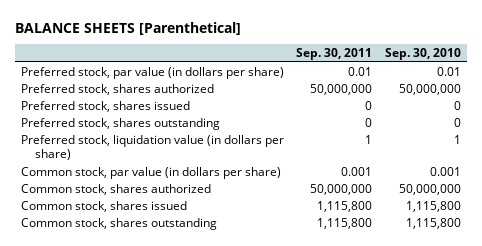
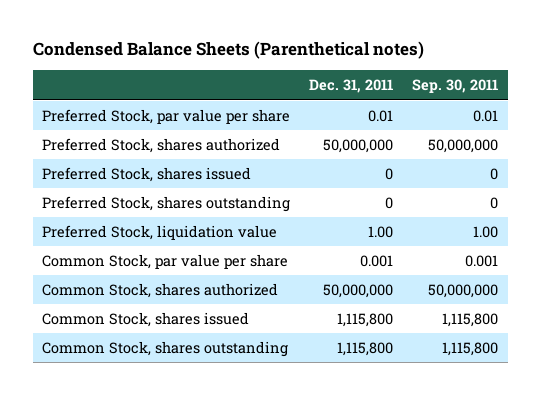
[14,21,241,35] BALANCE SHEETS [Parenthetical] -> [32,41,424,60] Condensed Balance Sheets (Parenthetical notes)
[384,48,461,61] Sep. 30, 2010 -> none
none -> [309,79,394,94] Dec. 31, 2011
[21,66,285,79] Preferred stock, par value (in dollars per share) -> [42,108,291,124] Preferred Stock, par value per share
[21,83,215,95] Preferred stock, shares authorized -> [42,137,281,153] Preferred Stock, shares authorized
[21,100,191,112] Preferred stock, shares issued -> [42,166,252,182] Preferred Stock, shares issued
[21,117,221,130] Preferred stock, shares outstanding -> [42,195,291,212] Preferred Stock, shares outstanding
[21,134,285,161] Preferred stock, liquidation value (in dollars per share) -> [42,224,278,240] Preferred Stock, liquidation value
[365,134,373,144] 1 -> [473,225,499,238] 1.00
[21,166,282,179] Common stock, par value (in dollars per share) -> [42,253,289,269] Common Stock, par value per share
[21,183,212,195] Common stock, shares authorized -> [42,282,279,298] Common Stock, shares authorized
[21,200,188,212] Common stock, shares issued -> [42,311,250,327] Common Stock, shares issued
[21,217,218,230] Common stock, shares outstanding -> [42,340,289,357] Common Stock, shares outstanding

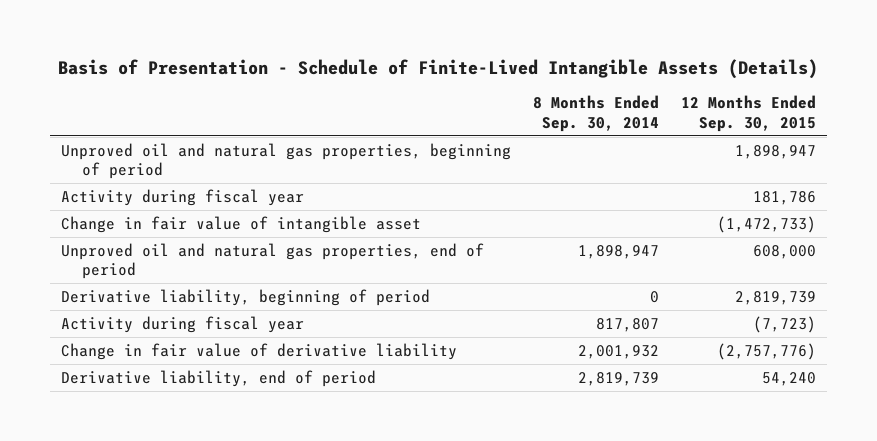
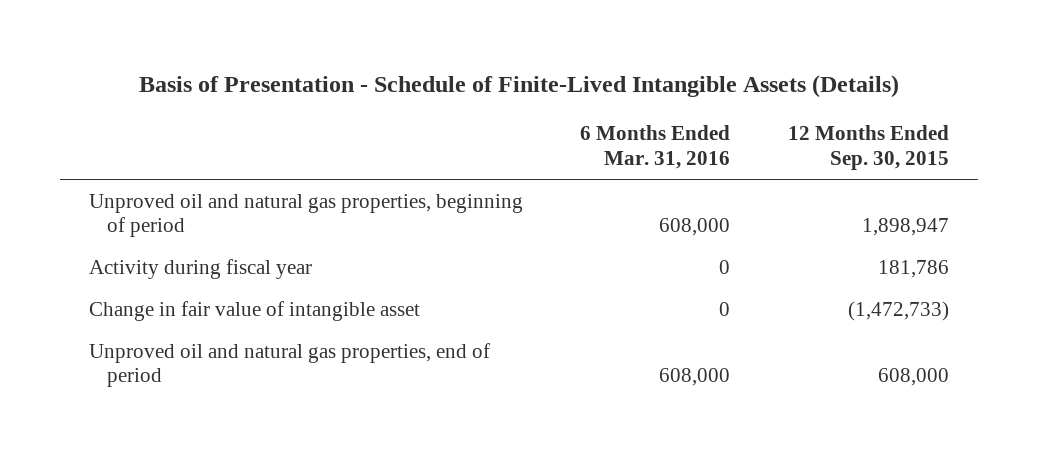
[532,95,659,132] 8 Months Ended Sep. 30, 2014 -> none
none -> [580,125,731,170] 6 Months Ended Mar. 31, 2016
[61,288,431,306] Derivative liability, beginning of period -> none
[61,315,305,333] Activity during fiscal year -> none
[61,342,458,360] Change in fair value of derivative liability -> none
[61,369,377,387] Derivative liability, end of period -> none

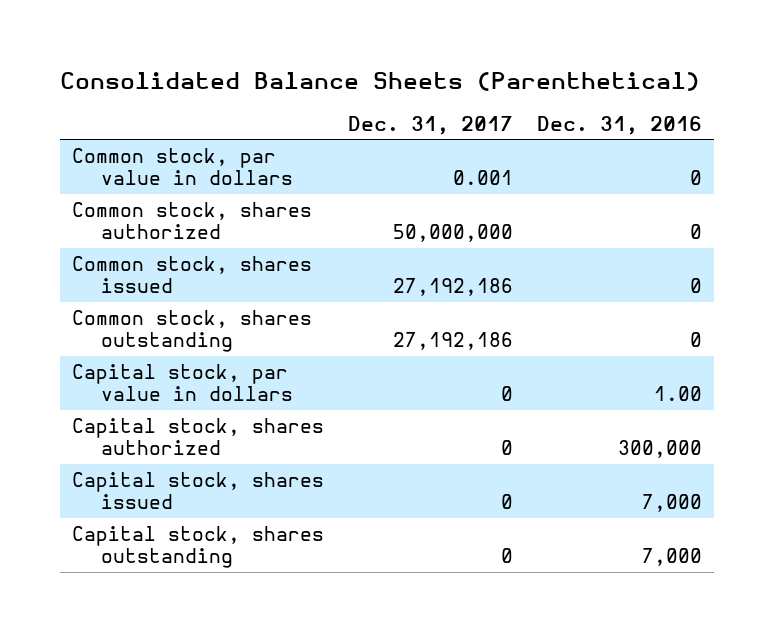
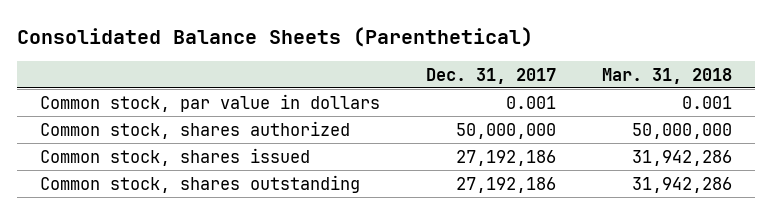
[537,115,703,135] Dec. 31, 2016 -> none
none -> [602,67,733,84] Mar. 31, 2018
[71,363,293,402] Capital stock, par value in dollars -> none
[71,417,324,456] Capital stock, shares authorized -> none
[71,471,324,510] Capital stock, shares issued -> none
[71,525,324,569] Capital stock, shares outstanding -> none

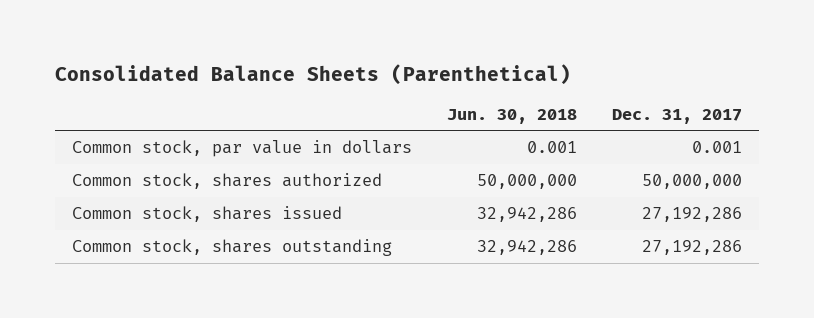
[602,67,733,84] Mar. 31, 2018 -> none
none -> [446,108,577,124] Jun. 30, 2018
[456,149,557,166] 27,192,186 -> [641,207,742,223] 27,192,286
[456,176,557,193] 27,192,186 -> [641,240,742,256] 27,192,286

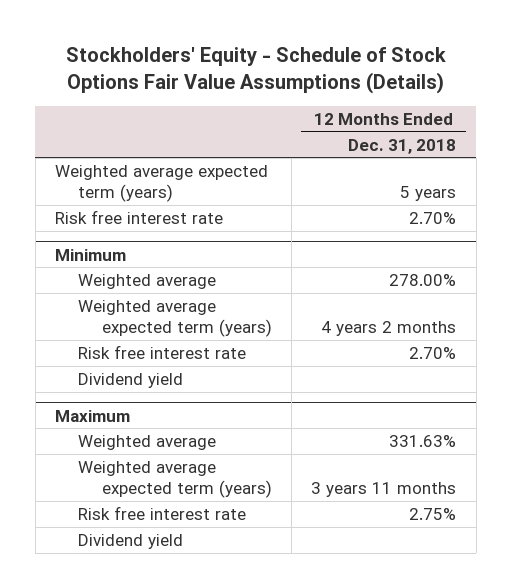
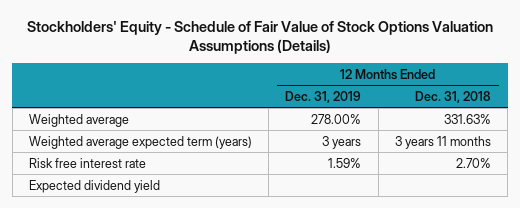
[65,46,446,94] Stockholders' Equity - Schedule of Stock Options Fair Value Assumptions (Details) -> [26,20,493,54] Stockholders' Equity - Schedule of Fair Value of Stock Options Valuation Assumptions (Details)
none -> [285,90,362,103] Dec. 31, 2019
[55,164,269,203] Weighted average expected term (years) -> none
[55,248,127,261] Minimum -> none
[78,273,217,289] Weighted average -> none
[78,299,272,338] Weighted average expected term (years) -> none
[78,344,247,359] Risk free interest rate -> none
[78,372,184,388] Dividend yield -> none
[55,409,131,422] Maximum -> none
[78,505,247,520] Risk free interest rate -> none
[55,209,224,224] Risk free interest rate -> [29,157,147,168] Risk free interest rate
[78,533,184,549] Dividend yield -> [29,179,161,193] Expected dividend yield

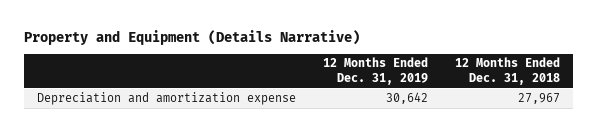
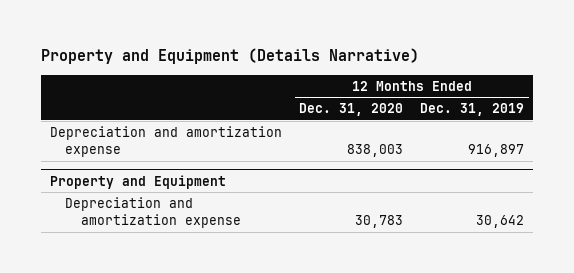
[454,57,560,86] 12 Months Ended Dec. 31, 2018 -> none
none -> [298,103,403,117] Dec. 31, 2020
none -> [49,126,282,158] Depreciation and amortization expense
none -> [49,174,226,189] Property and Equipment

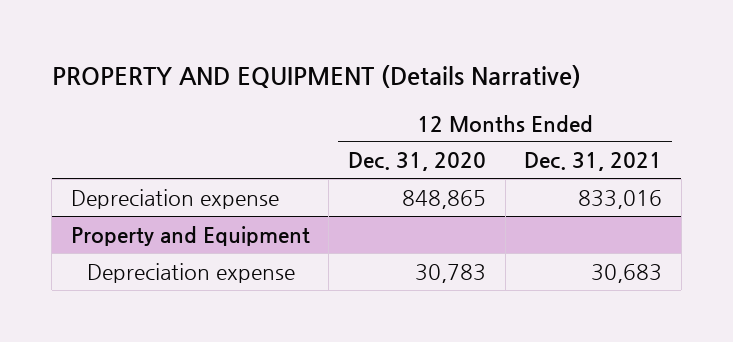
[40,48,419,65] Property and Equipment (Details Narrative) -> [51,65,581,89] PROPERTY AND EQUIPMENT (Details Narrative)
[420,103,525,117] Dec. 31, 2019 -> none
none -> [524,152,663,172] Dec. 31, 2021
[49,126,282,158] Depreciation and amortization expense -> [70,188,279,209] Depreciation expense
[346,144,403,158] 838,003 -> [401,189,486,209] 848,865
[65,197,241,229] Depreciation and amortization expense -> [87,262,296,283] Depreciation expense

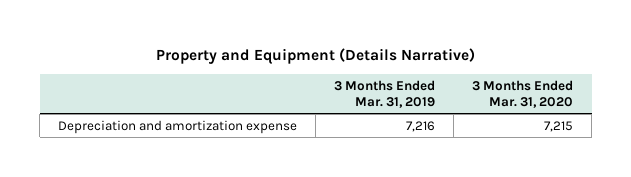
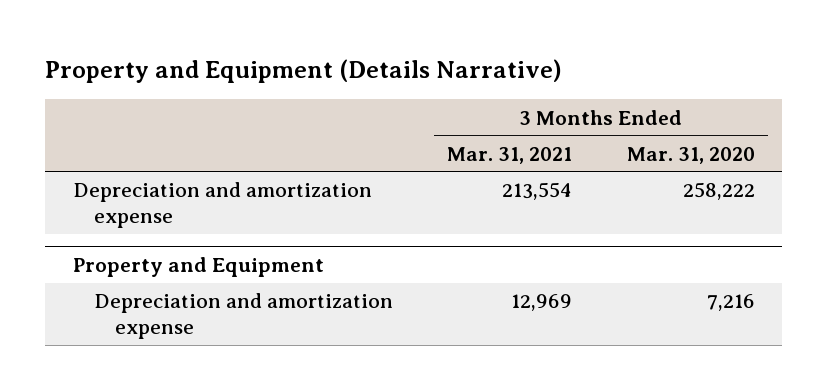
[334,79,436,108] 3 Months Ended Mar. 31, 2019 -> none
none -> [447,146,573,164] Mar. 31, 2021
[544,120,574,132] 7,215 -> [682,182,755,201] 258,222
none -> [72,257,324,278] Property and Equipment
none -> [94,293,394,340] Depreciation and amortization expense

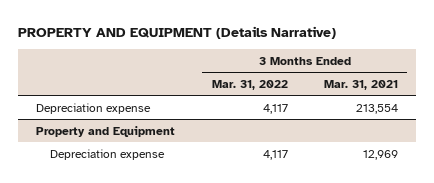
[45,59,563,84] Property and Equipment (Details Narrative) -> [18,25,337,39] PROPERTY AND EQUIPMENT (Details Narrative)
[626,146,755,164] Mar. 31, 2020 -> none
none -> [211,79,288,90] Mar. 31, 2022
[72,182,372,229] Depreciation and amortization expense -> [36,102,152,114] Depreciation expense
[94,293,394,340] Depreciation and amortization expense -> [49,148,165,160] Depreciation expense

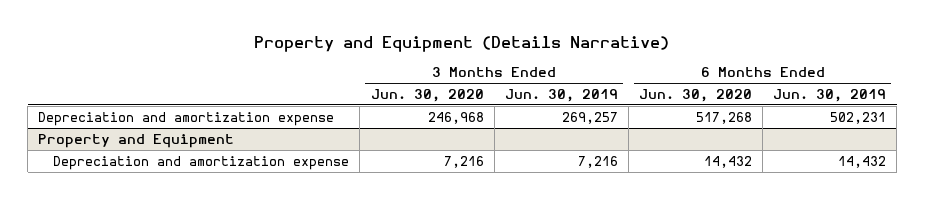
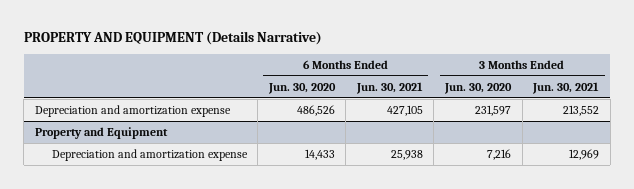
[254,36,670,53] Property and Equipment (Details Narrative) -> [23,31,322,46] PROPERTY AND EQUIPMENT (Details Narrative)
[504,89,618,103] Jun. 30, 2019 -> none
[773,89,887,103] Jun. 30, 2019 -> none
none -> [355,81,423,94] Jun. 30, 2021
none -> [532,81,600,94] Jun. 30, 2021
[427,111,484,124] 246,968 -> [475,104,512,116] 231,597
[695,111,752,124] 517,268 -> [296,104,335,116] 486,526
[703,155,752,168] 14,432 -> [304,148,335,160] 14,433

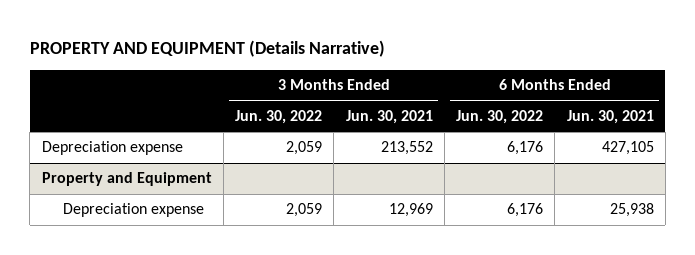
[267,82,336,94] Jun. 30, 2020 -> none
[444,82,513,94] Jun. 30, 2020 -> none
none -> [235,110,323,125] Jun. 30, 2022
none -> [456,110,544,125] Jun. 30, 2022
[34,104,231,117] Depreciation and amortization expense -> [41,141,183,156] Depreciation expense
[51,148,248,161] Depreciation and amortization expense -> [62,203,204,218] Depreciation expense

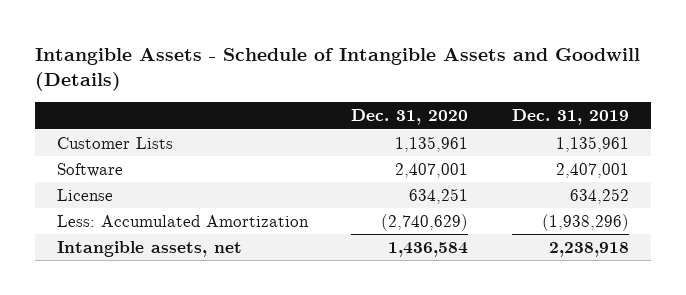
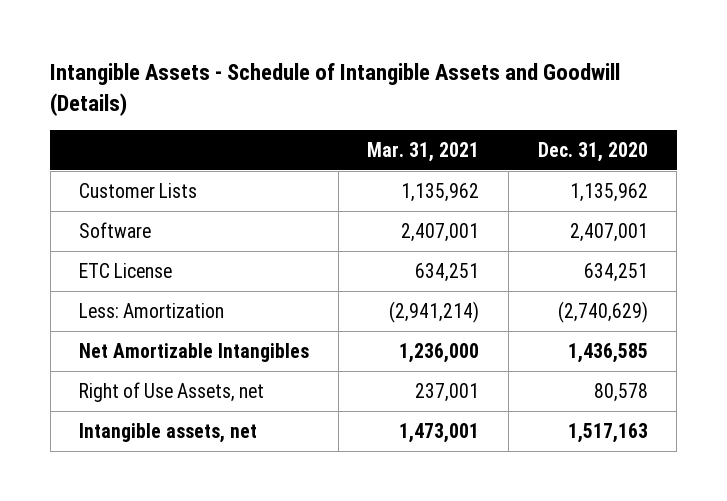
[511,109,629,126] Dec. 31, 2019 -> none
none -> [367,141,480,162] Mar. 31, 2021
[395,135,469,152] 1,135,961 -> [569,182,648,202] 1,135,962
[56,188,113,201] License -> [79,262,173,278] ETC License
[56,214,309,227] Less: Accumulated Amortization -> [79,302,225,318] Less: Amortization
none -> [79,342,310,362] Net Amortizable Intangibles
none -> [79,381,265,402] Right of Use Assets, net
[388,241,469,257] 1,436,584 -> [567,422,648,443] 1,517,163

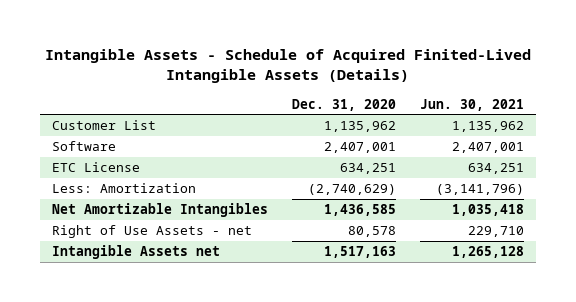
[50,63,621,116] Intangible Assets - Schedule of Intangible Assets and Goodwill (Details) -> [44,49,531,84] Intangible Assets - Schedule of Acquired Finited-Lived Intangible Assets (Details)
[367,141,480,162] Mar. 31, 2021 -> none
none -> [420,98,525,111] Jun. 30, 2021
[79,182,198,198] Customer Lists -> [51,120,156,131] Customer List
[79,381,265,402] Right of Use Assets, net -> [51,225,252,239] Right of Use Assets - net
[79,422,258,443] Intangible assets, net -> [51,245,220,260] Intangible Assets net

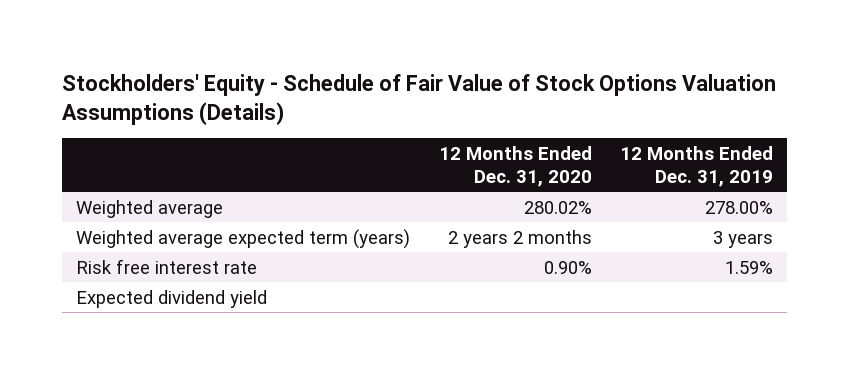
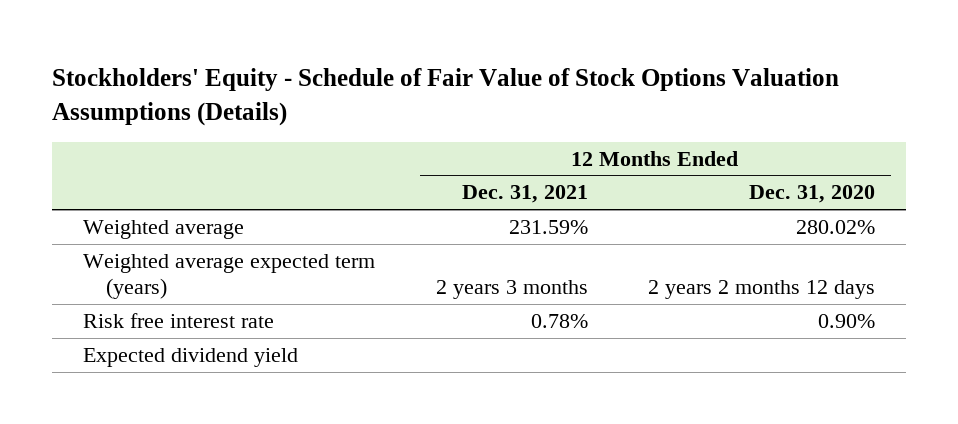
[619,145,773,187] 12 Months Ended Dec. 31, 2019 -> none
none -> [461,185,588,204] Dec. 31, 2021
[447,229,592,248] 2 years 2 months -> [648,280,876,300] 2 years 2 months 12 days

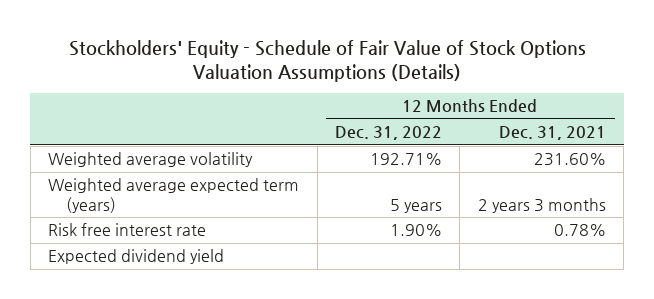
[749,185,876,204] Dec. 31, 2020 -> none
none -> [334,126,442,141] Dec. 31, 2022
[82,219,244,239] Weighted average -> [48,152,254,168] Weighted average volatility
[508,219,588,234] 231.59% -> [533,153,606,167] 231.60%

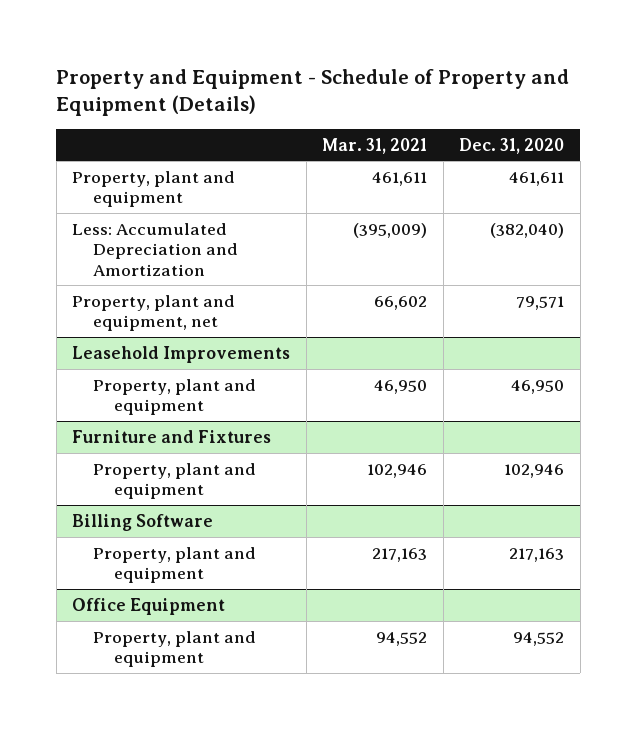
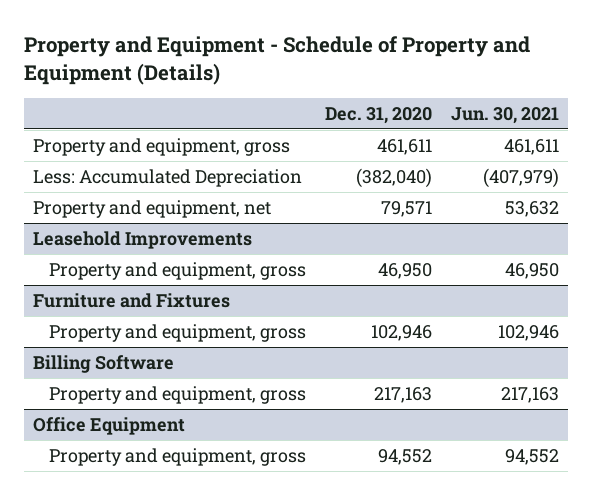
[322,137,428,154] Mar. 31, 2021 -> none
none -> [450,106,559,124] Jun. 30, 2021
[72,170,236,208] Property, plant and equipment -> [33,137,291,156] Property and equipment, gross
[72,222,239,276] Less: Accumulated Depreciation and Amortization -> [33,168,303,187] Less: Accumulated Depreciation
[72,294,236,332] Property, plant and equipment, net -> [33,199,272,218] Property and equipment, net
[93,378,257,416] Property, plant and equipment -> [48,261,306,280] Property and equipment, gross
[93,462,257,500] Property, plant and equipment -> [48,323,306,342] Property and equipment, gross
[93,546,257,584] Property, plant and equipment -> [48,385,306,404] Property and equipment, gross
[93,630,257,668] Property, plant and equipment -> [48,447,306,466] Property and equipment, gross

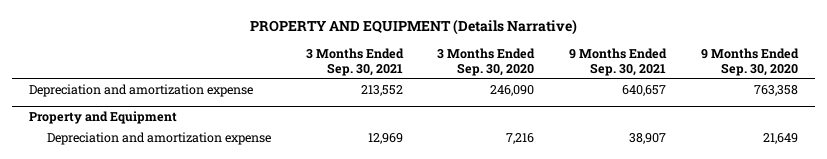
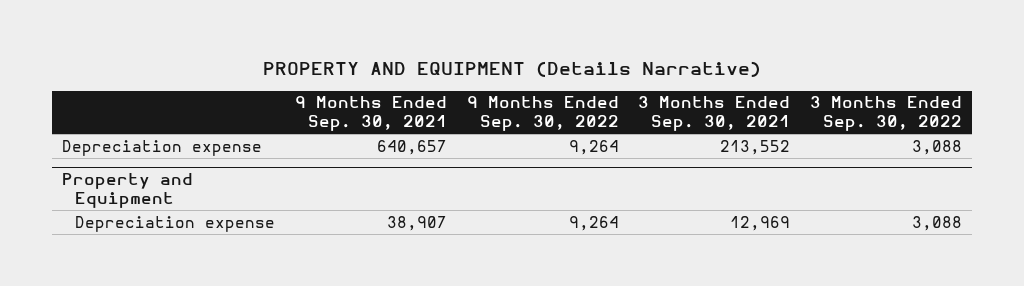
[437,47,536,76] 3 Months Ended Sep. 30, 2020 -> none
[701,47,800,76] 9 Months Ended Sep. 30, 2020 -> none
none -> [466,96,619,132] 9 Months Ended Sep. 30, 2022
none -> [810,96,963,132] 3 Months Ended Sep. 30, 2022
[29,83,254,97] Depreciation and amortization expense -> [61,139,262,156] Depreciation expense
[46,131,271,145] Depreciation and amortization expense -> [75,215,276,232] Depreciation expense

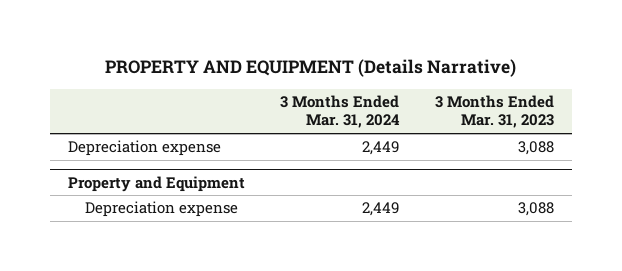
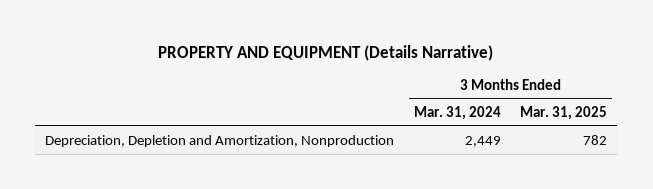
[434,95,554,129] 3 Months Ended Mar. 31, 2023 -> none
none -> [520,105,608,120] Mar. 31, 2025
[67,175,245,192] Property and Equipment -> none
[85,201,239,218] Depreciation expense -> none
[67,140,221,157] Depreciation expense -> [45,135,395,148] Depreciation, Depletion and Amortization, Nonproduction

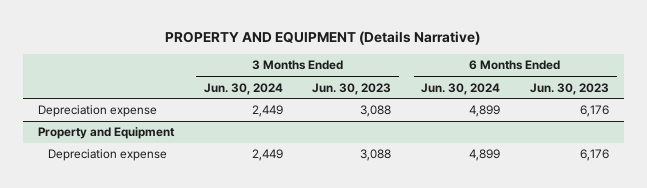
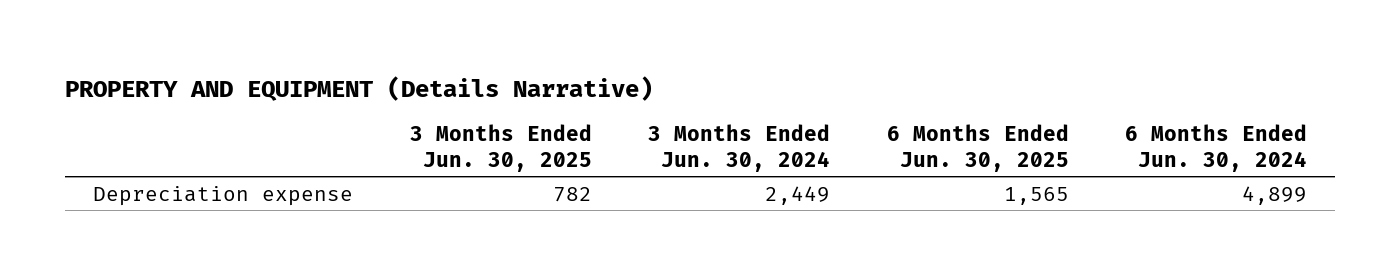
[312,82,392,95] Jun. 30, 2023 -> none
[530,82,610,95] Jun. 30, 2023 -> none
none -> [409,124,592,172] 3 Months Ended Jun. 30, 2025
none -> [886,124,1069,172] 6 Months Ended Jun. 30, 2025
[37,127,175,140] Property and Equipment -> none
[47,149,167,162] Depreciation expense -> none

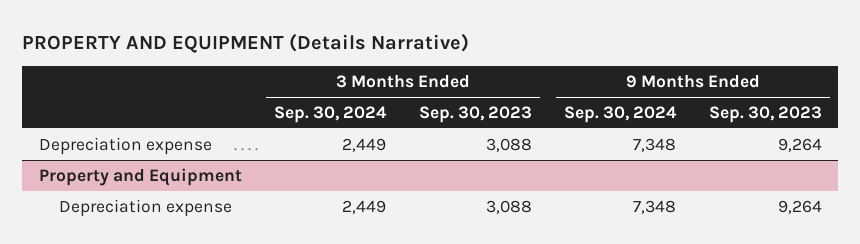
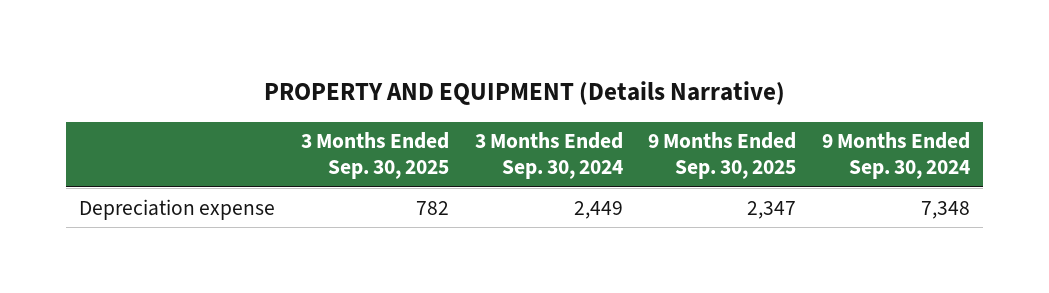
[418,105,532,123] Sep. 30, 2023 -> none
[708,105,822,123] Sep. 30, 2023 -> none
none -> [300,132,449,180] 3 Months Ended Sep. 30, 2025
none -> [648,132,797,180] 9 Months Ended Sep. 30, 2025
[38,167,242,186] Property and Equipment -> none
[58,198,232,217] Depreciation expense -> none

